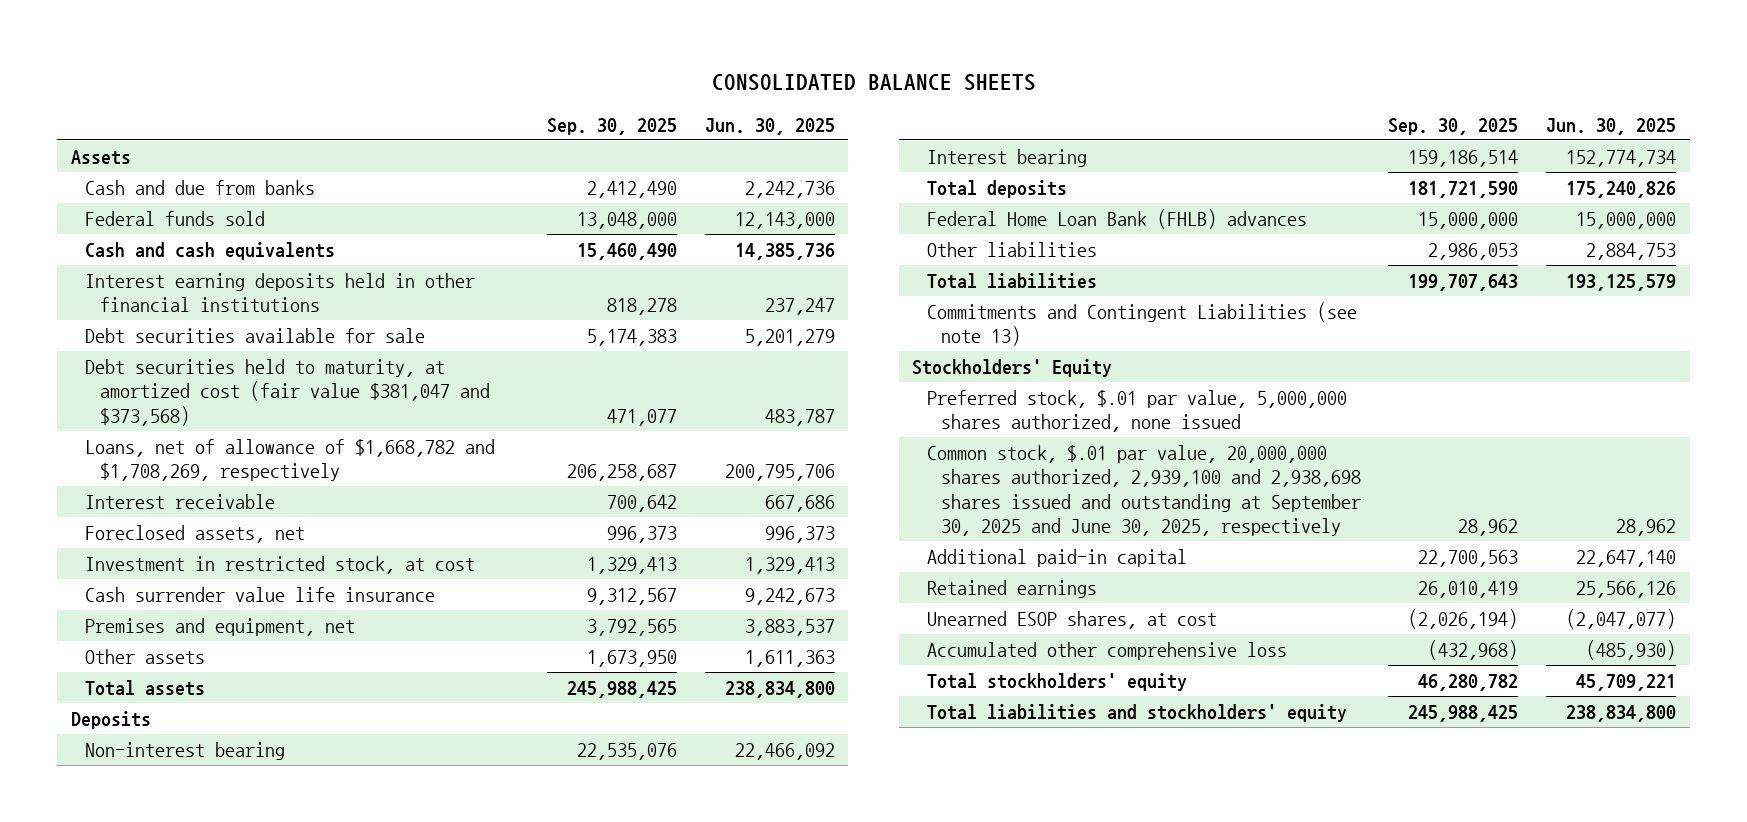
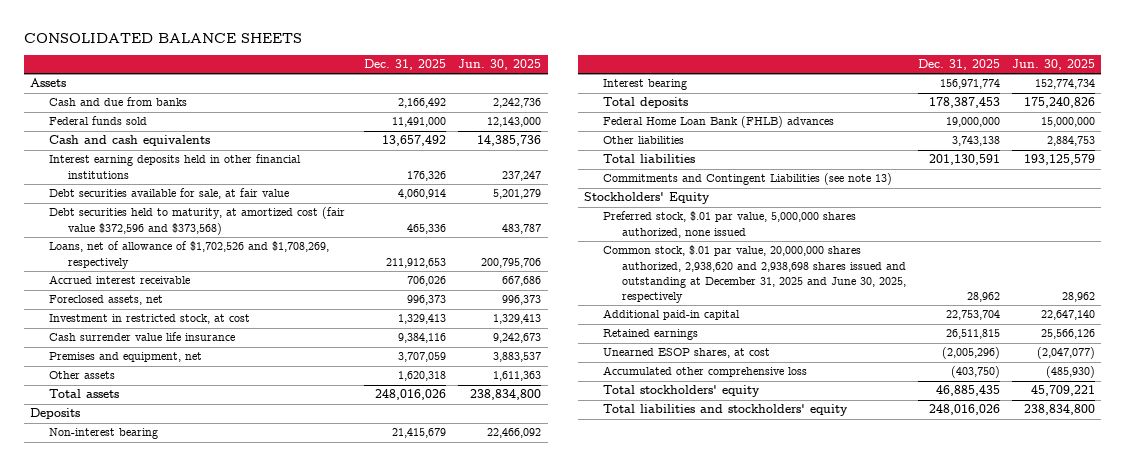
[547,117,678,135] Sep. 30, 2025 -> none
none -> [364,59,447,71] Dec. 31, 2025
[85,327,426,343] Debt securities available for sale -> [49,188,290,200] Debt securities available for sale, at fair value
[85,358,490,426] Debt securities held to maturity, at amortized cost (fair value $381,047 and $373,568) -> [49,207,346,235] Debt securities held to maturity, at amortized cost (fair value $372,596 and $373,568)
[85,438,496,482] Loans, net of allowance of $1,668,782 and $1,708,269, respectively -> [49,241,330,269] Loans, net of allowance of $1,702,526 and $1,708,269, respectively
[85,493,276,509] Interest receivable -> [49,275,191,285] Accrued interest receivable
[926,444,1361,537] Common stock, $.01 par value, 20,000,000 shares authorized, 2,939,100 and 2,938,698 shares issued and outstanding at September 30, 2025 and June 30, 2025, respectively -> [602,245,906,304] Common stock, $.01 par value, 20,000,000 shares authorized, 2,938,620 and 2,938,698 shares issued and outstanding at December 31, 2025 and June 30, 2025, respectively

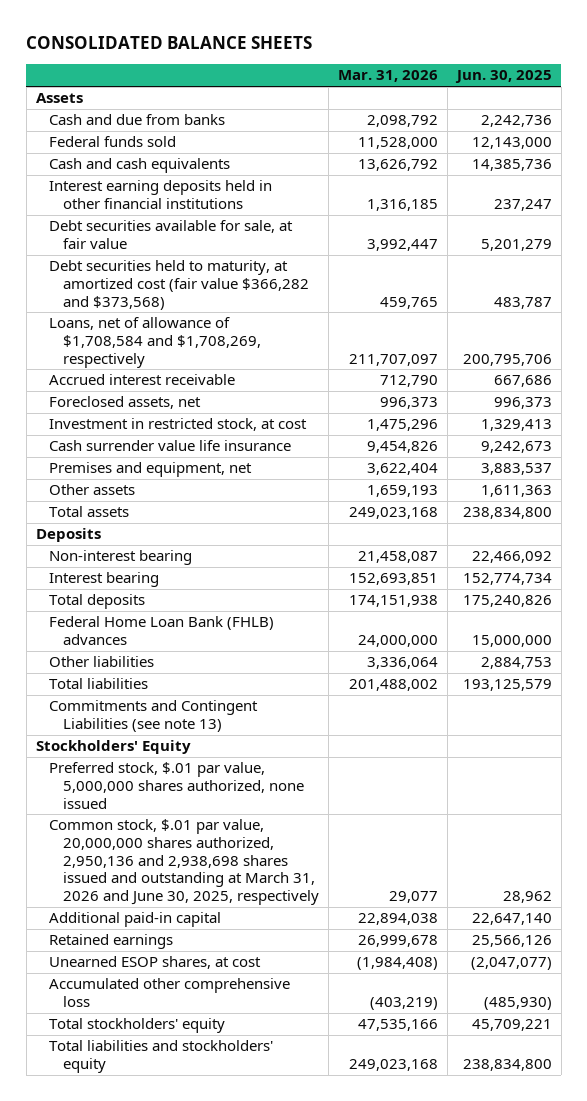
[364,59,447,71] Dec. 31, 2025 -> none
none -> [337,70,438,83] Mar. 31, 2026
[49,207,346,235] Debt securities held to maturity, at amortized cost (fair value $372,596 and $373,568) -> [49,260,309,310] Debt securities held to maturity, at amortized cost (fair value $366,282 and $373,568)
[49,241,330,269] Loans, net of allowance of $1,702,526 and $1,708,269, respectively -> [49,317,261,368] Loans, net of allowance of $1,708,584 and $1,708,269, respectively
[602,245,906,304] Common stock, $.01 par value, 20,000,000 shares authorized, 2,938,620 and 2,938,698 shares issued and outstanding at December 31, 2025 and June 30, 2025, respectively -> [49,819,319,905] Common stock, $.01 par value, 20,000,000 shares authorized, 2,950,136 and 2,938,698 shares issued and outstanding at March 31, 2026 and June 30, 2025, respectively

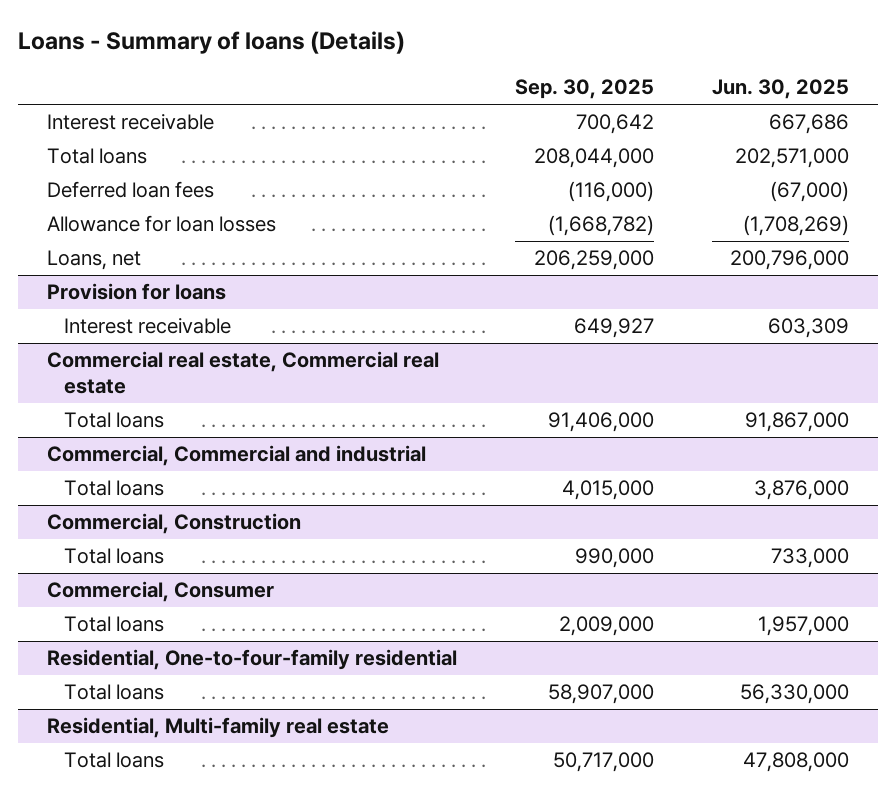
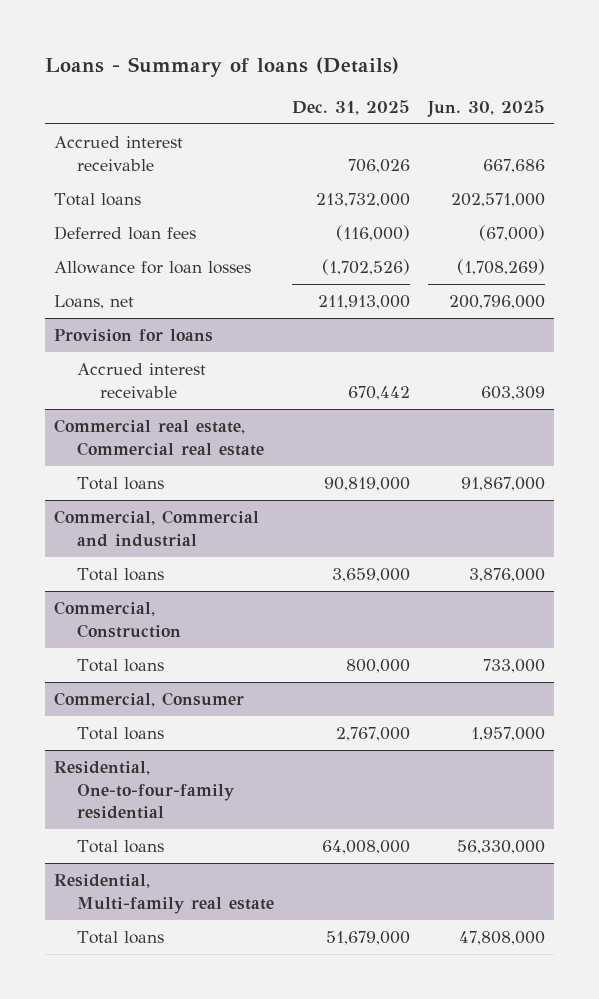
[514,79,654,100] Sep. 30, 2025 -> none
none -> [292,99,411,115] Dec. 31, 2025
[46,114,214,131] Interest receivable -> [53,136,183,171] Accrued interest receivable
[64,318,232,335] Interest receivable -> [77,363,207,398] Accrued interest receivable

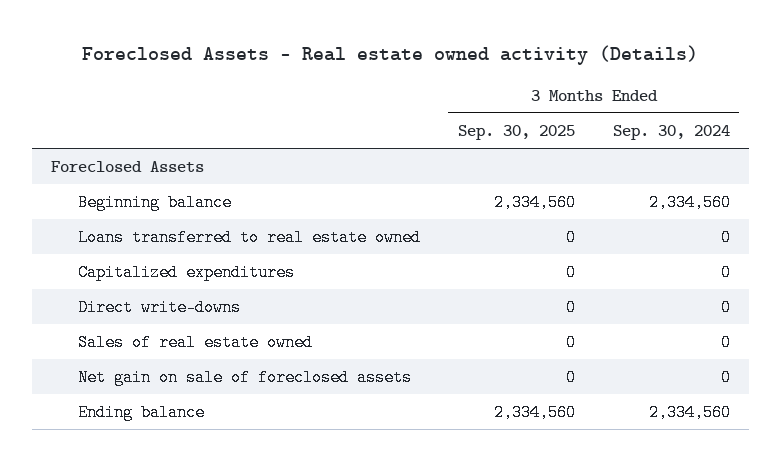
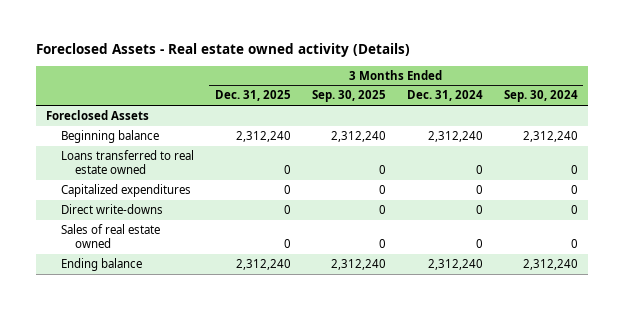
none -> [214,90,291,102] Dec. 31, 2025
none -> [406,90,483,102] Dec. 31, 2024
[493,194,576,212] 2,334,560 -> [330,131,386,143] 2,312,240
[648,194,731,212] 2,334,560 -> [522,131,578,143] 2,312,240
[77,369,412,387] Net gain on sale of foreclosed assets -> none
[493,404,576,422] 2,334,560 -> [330,259,386,271] 2,312,240
[648,404,731,422] 2,334,560 -> [522,259,578,271] 2,312,240

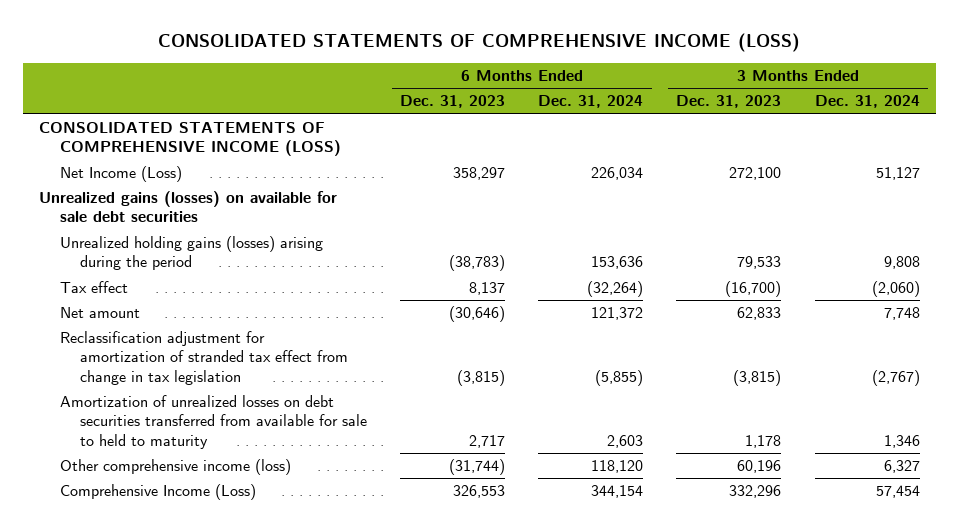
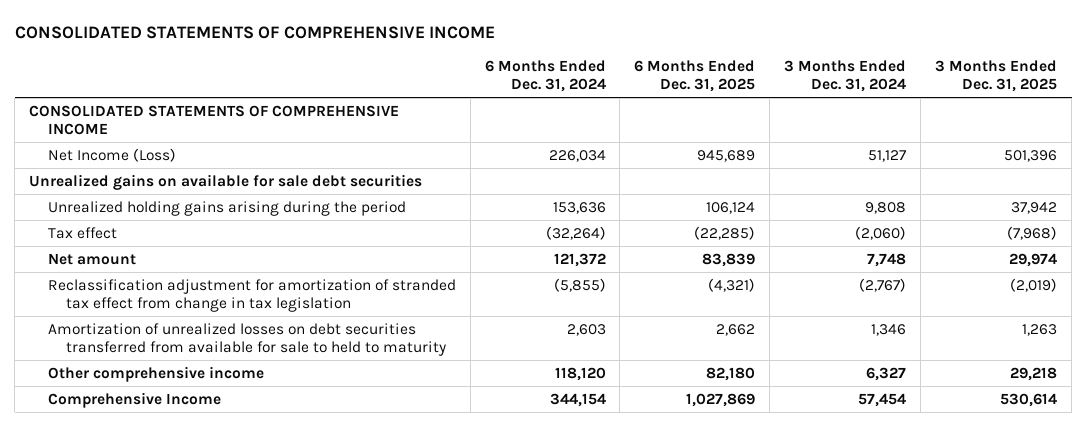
[158,33,801,53] CONSOLIDATED STATEMENTS OF COMPREHENSIVE INCOME (LOSS) -> [14,26,495,40] CONSOLIDATED STATEMENTS OF COMPREHENSIVE INCOME
[400,95,506,109] Dec. 31, 2023 -> none
[676,95,782,109] Dec. 31, 2023 -> none
none -> [634,60,756,93] 6 Months Ended Dec. 31, 2025
none -> [935,60,1058,93] 3 Months Ended Dec. 31, 2025
[39,122,341,157] CONSOLIDATED STATEMENTS OF COMPREHENSIVE INCOME (LOSS) -> [28,104,399,135] CONSOLIDATED STATEMENTS OF COMPREHENSIVE INCOME
[39,191,338,223] Unrealized gains (losses) on available for sale debt securities -> [28,173,422,190] Unrealized gains on available for sale debt securities
[59,236,323,271] Unrealized holding gains (losses) arising during the period -> [47,200,406,216] Unrealized holding gains arising during the period
[59,459,291,476] Other comprehensive income (loss) -> [47,365,264,382] Other comprehensive income
[59,484,256,501] Comprehensive Income (Loss) -> [47,391,221,408] Comprehensive Income

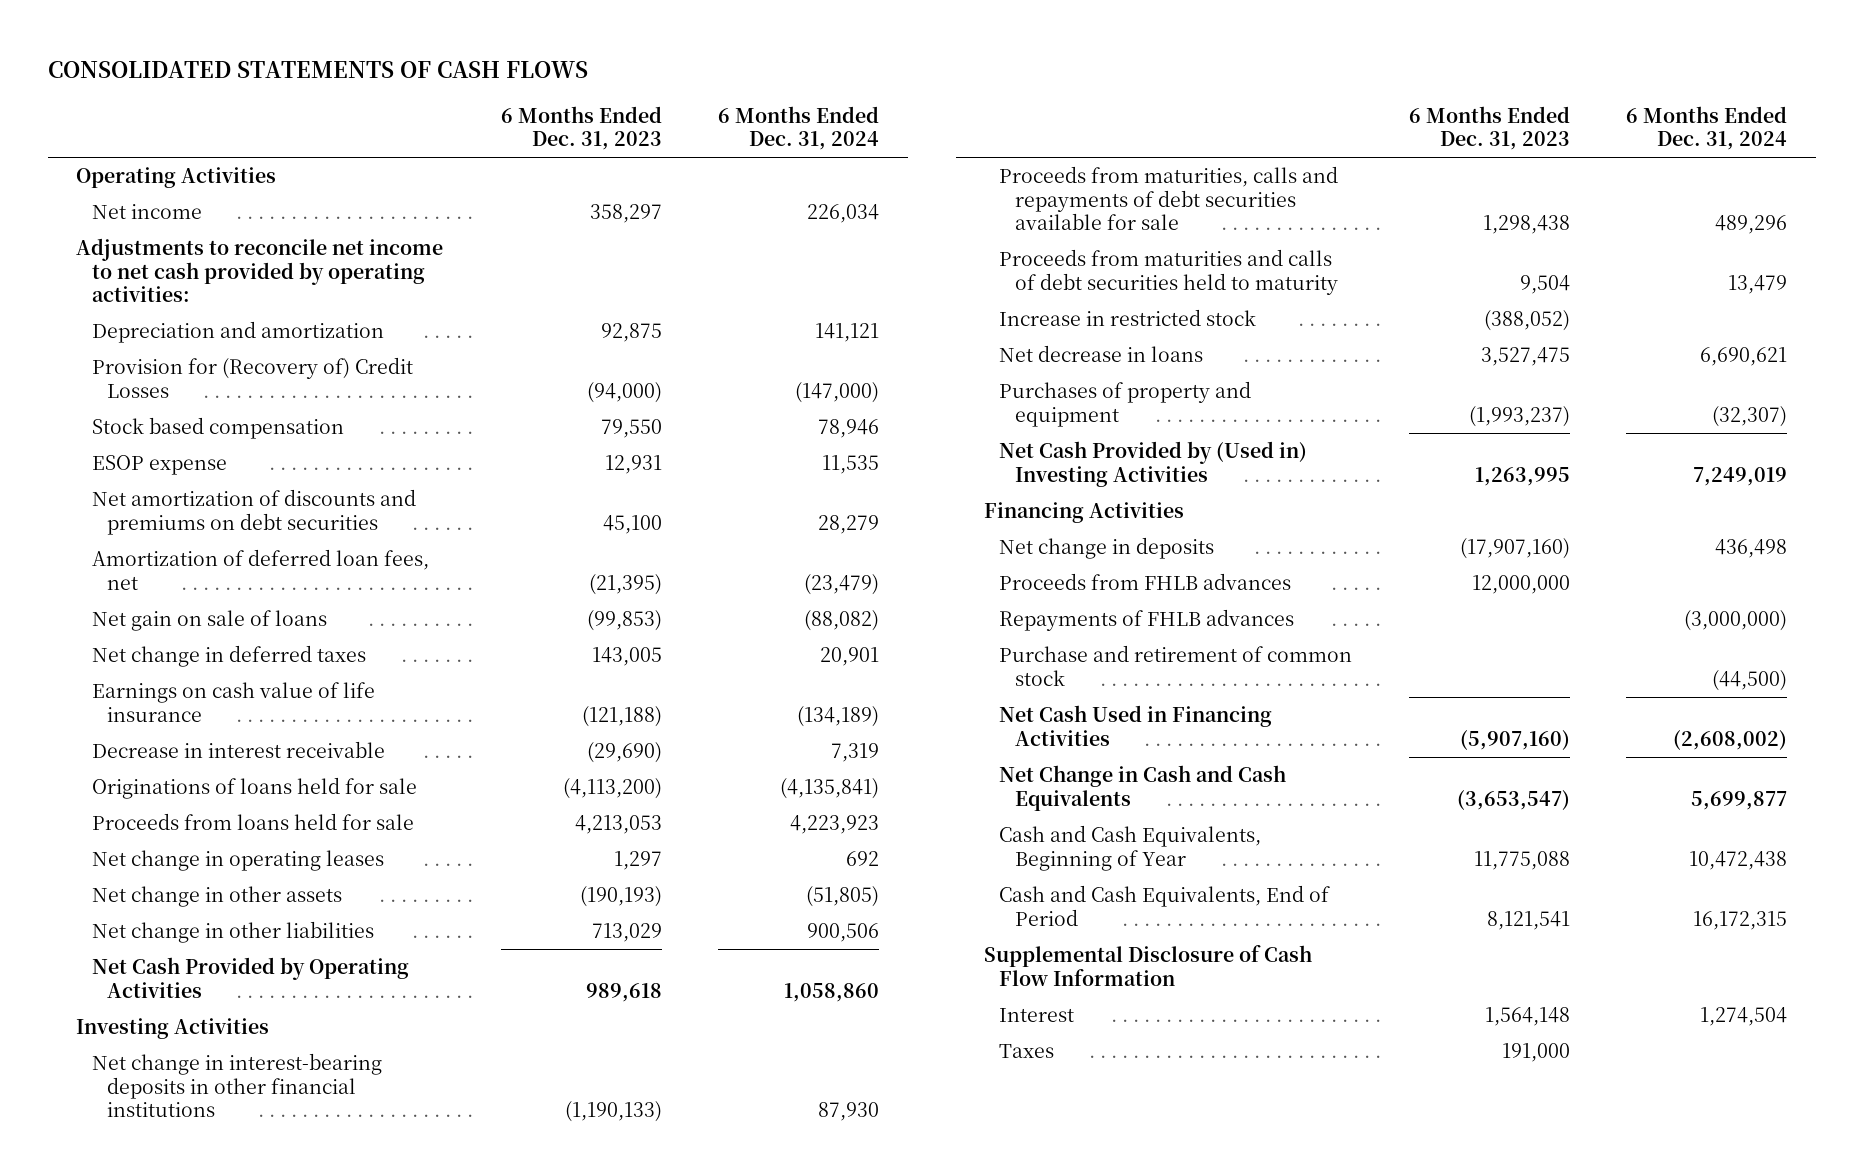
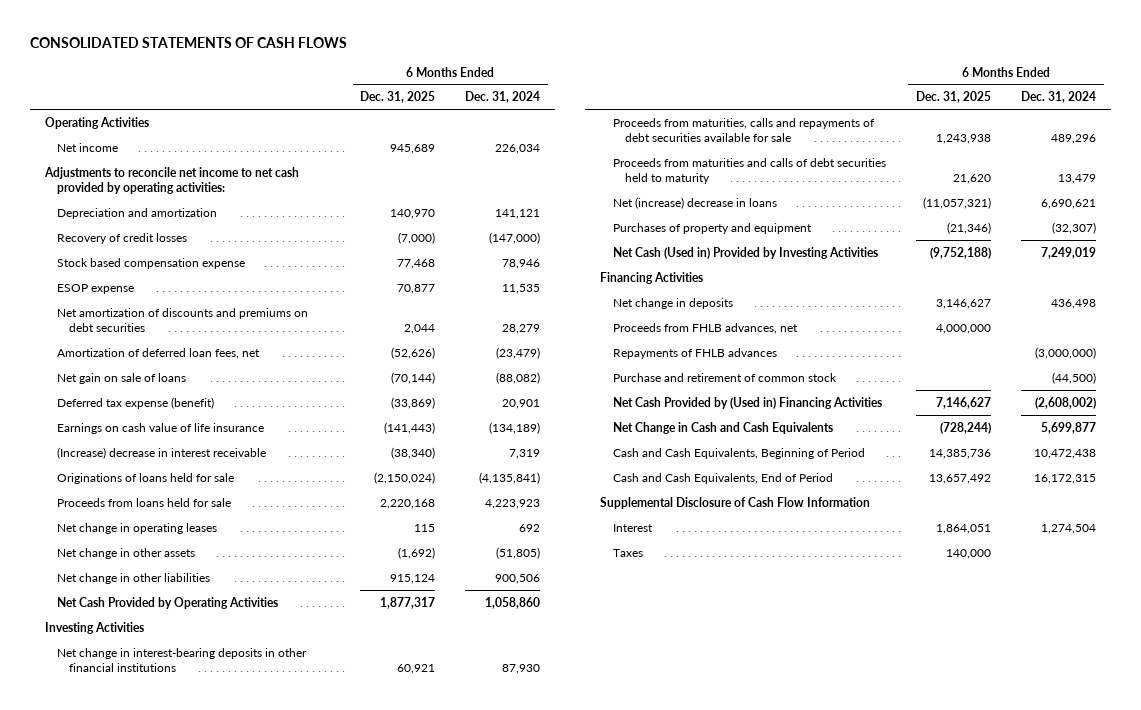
[501,105,663,151] 6 Months Ended Dec. 31, 2023 -> none
none -> [360,91,436,104] Dec. 31, 2025
[91,357,413,398] Provision for (Recovery of) Credit Losses -> [56,232,187,244] Recovery of credit losses
[91,417,344,440] Stock based compensation -> [56,257,245,269] Stock based compensation expense
[91,645,366,668] Net change in deferred taxes -> [56,396,214,409] Deferred tax expense (benefit)
[91,741,385,759] Decrease in interest receivable -> [56,446,266,459] (Increase) decrease in interest receivable
[999,309,1257,327] Increase in restricted stock -> none
[999,345,1204,363] Net decrease in loans -> [612,196,777,209] Net (increase) decrease in loans
[999,441,1308,487] Net Cash Provided by (Used in) Investing Activities -> [612,246,878,259] Net Cash (Used in) Provided by Investing Activities
[999,573,1292,591] Proceeds from FHLB advances -> [612,322,798,334] Proceeds from FHLB advances, net
[999,705,1273,746] Net Cash Used in Financing Activities -> [612,396,882,409] Net Cash Provided by (Used in) Financing Activities
[999,825,1262,871] Cash and Cash Equivalents, Beginning of Year -> [612,447,865,459] Cash and Cash Equivalents, Beginning of Period

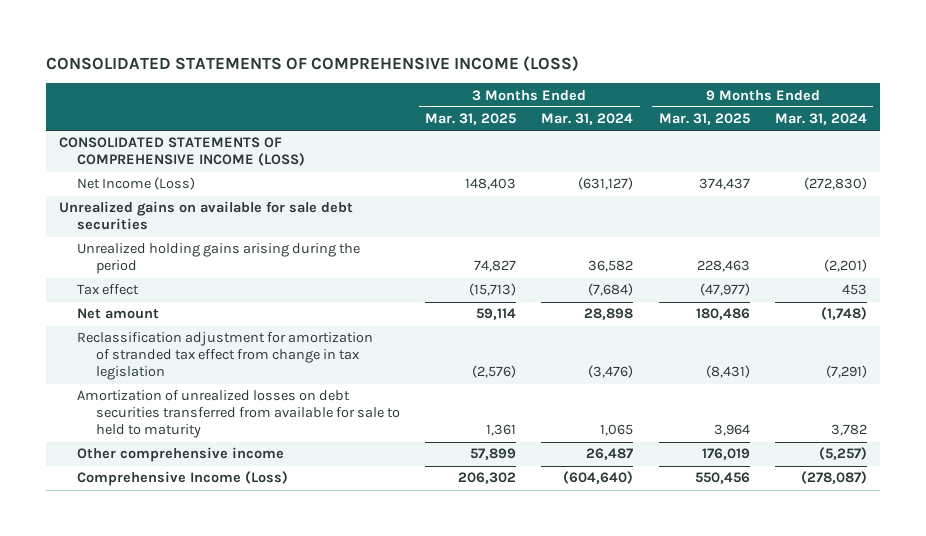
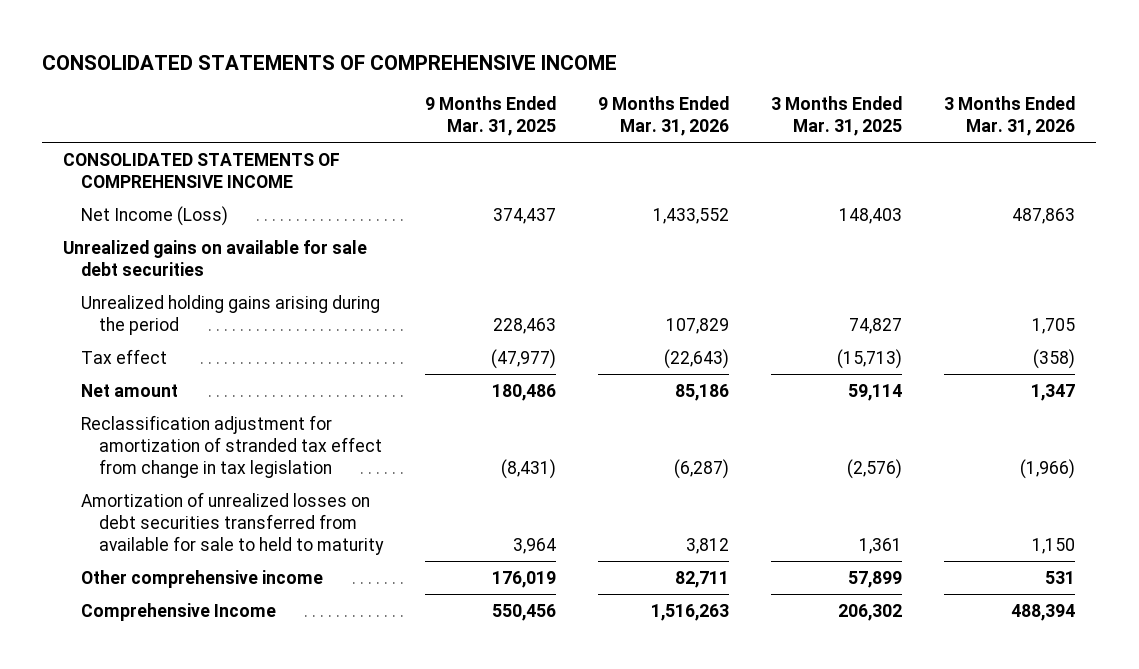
[45,55,579,72] CONSOLIDATED STATEMENTS OF COMPREHENSIVE INCOME (LOSS) -> [42,54,618,70] CONSOLIDATED STATEMENTS OF COMPREHENSIVE INCOME
[541,113,634,126] Mar. 31, 2024 -> none
[775,113,868,126] Mar. 31, 2024 -> none
none -> [597,96,729,137] 9 Months Ended Mar. 31, 2026
none -> [944,96,1076,137] 3 Months Ended Mar. 31, 2026
[58,137,306,167] CONSOLIDATED STATEMENTS OF COMPREHENSIVE INCOME (LOSS) -> [63,152,341,188] CONSOLIDATED STATEMENTS OF COMPREHENSIVE INCOME
[77,471,289,487] Comprehensive Income (Loss) -> [81,602,277,621] Comprehensive Income

